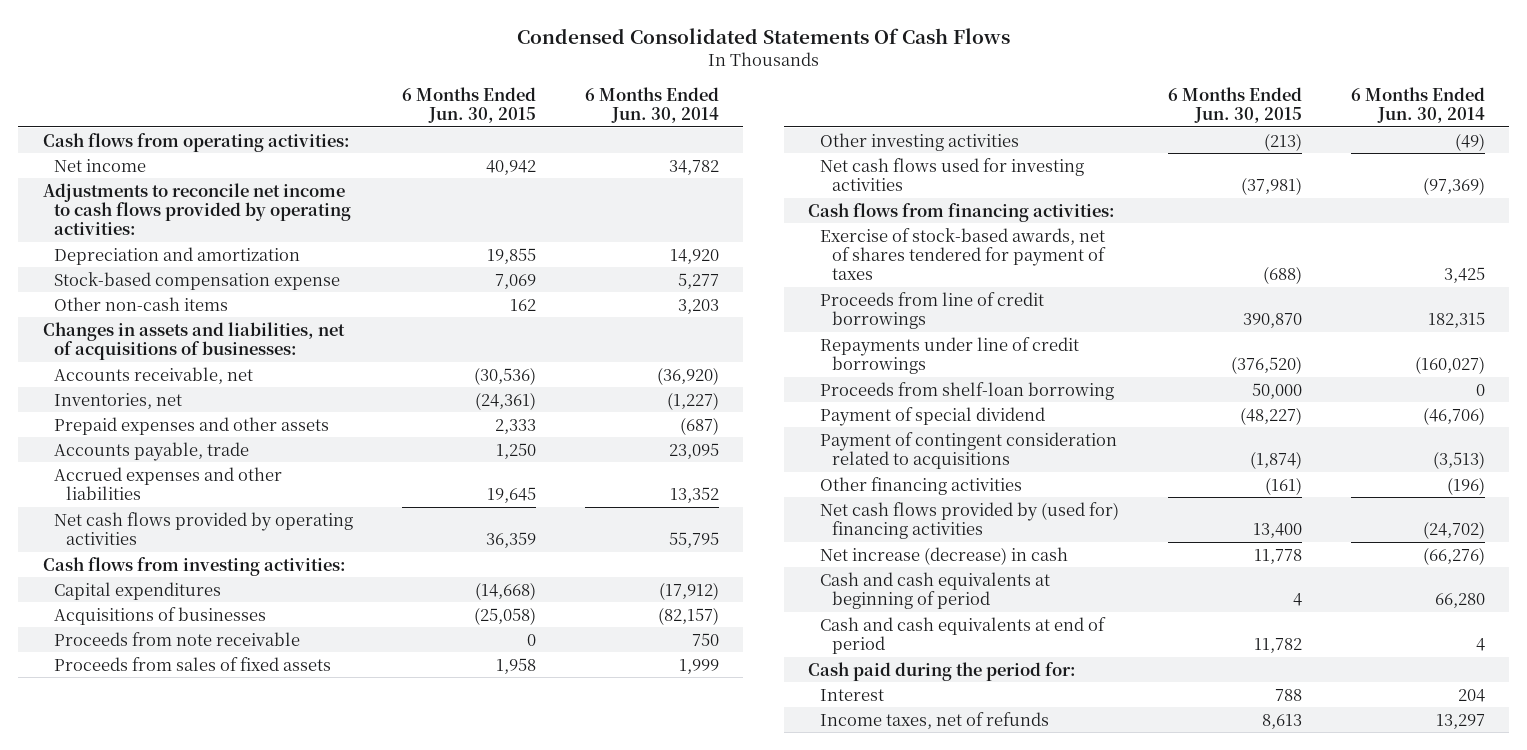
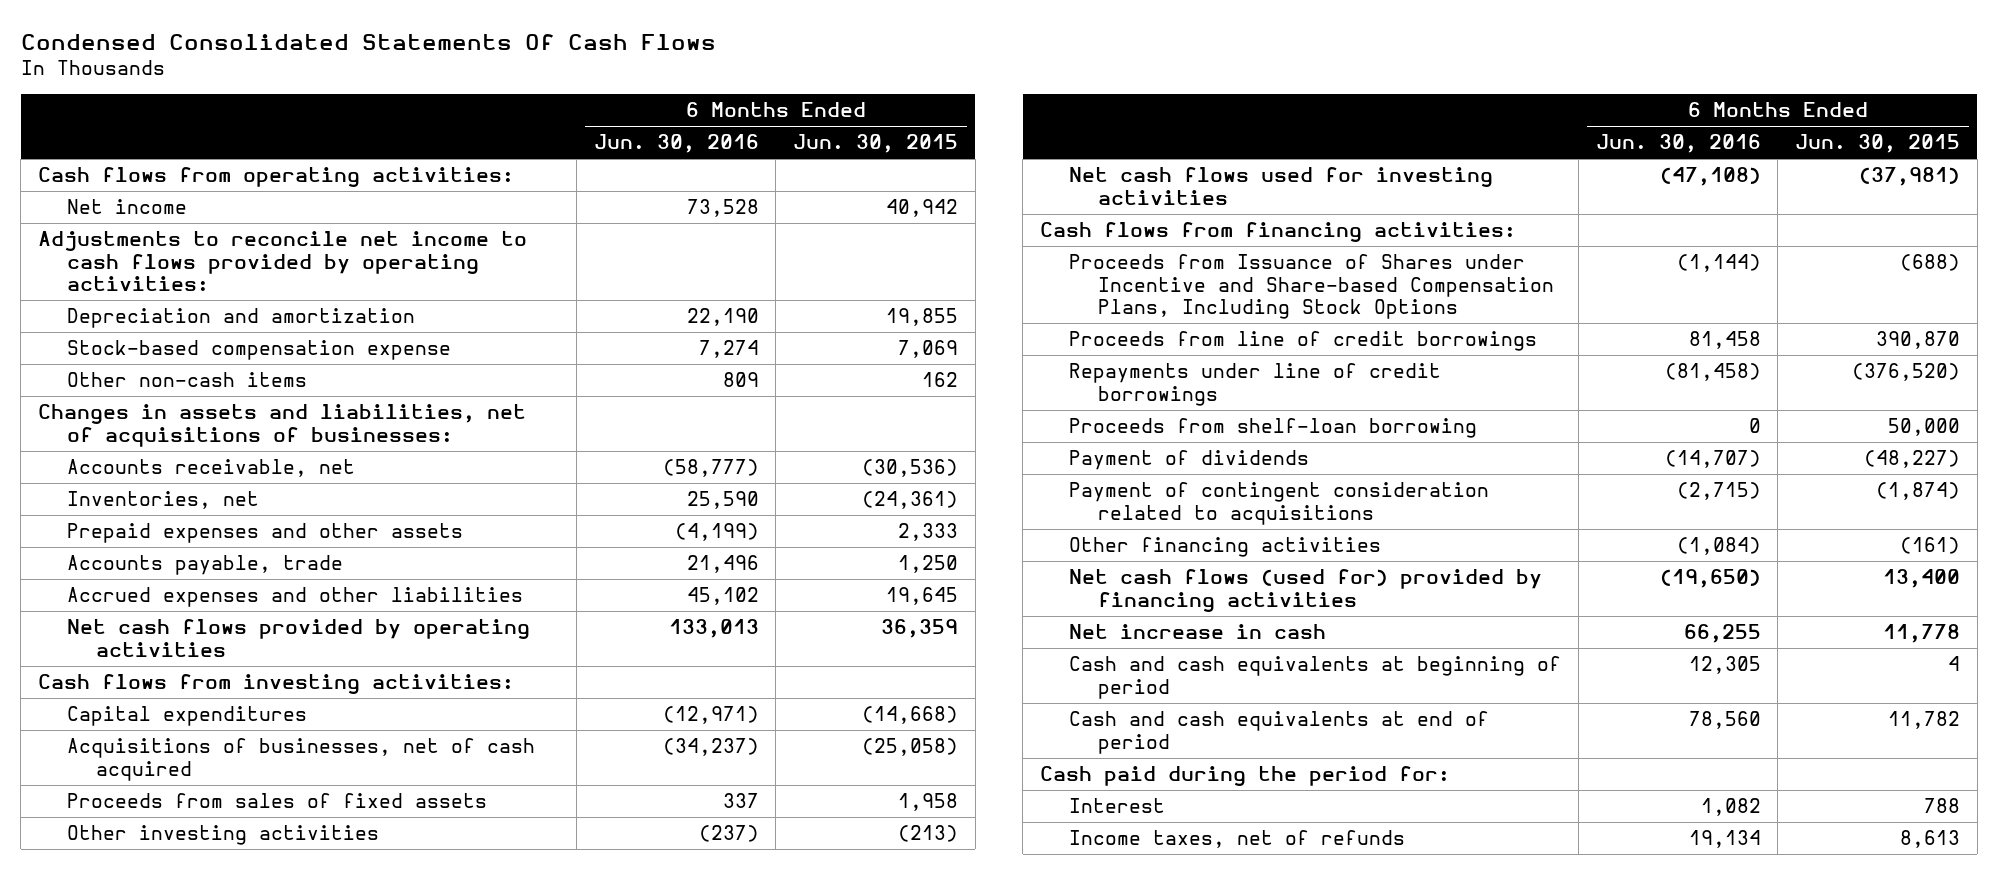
[584,86,719,124] 6 Months Ended Jun. 30, 2014 -> none
none -> [593,134,759,154] Jun. 30, 2016
[54,631,301,646] Proceeds from note receivable -> none
[54,606,267,625] Acquisitions of businesses -> [67,738,536,781] Acquisitions of businesses, net of cash acquired
[820,227,1106,281] Exercise of stock-based awards, net of shares tendered for payment of taxes -> [1069,254,1555,320] Proceeds from Issuance of Shares under Incentive and Share-based Compensation Plans, Including Stock Options
[820,406,1046,426] Payment of special dividend -> [1069,450,1310,471] Payment of dividends
[820,501,1120,539] Net cash flows provided by (used for) financing activities -> [1069,569,1543,612] Net cash flows (used for) provided by financing activities
[820,546,1069,565] Net increase (decrease) in cash -> [1069,624,1327,640] Net increase in cash

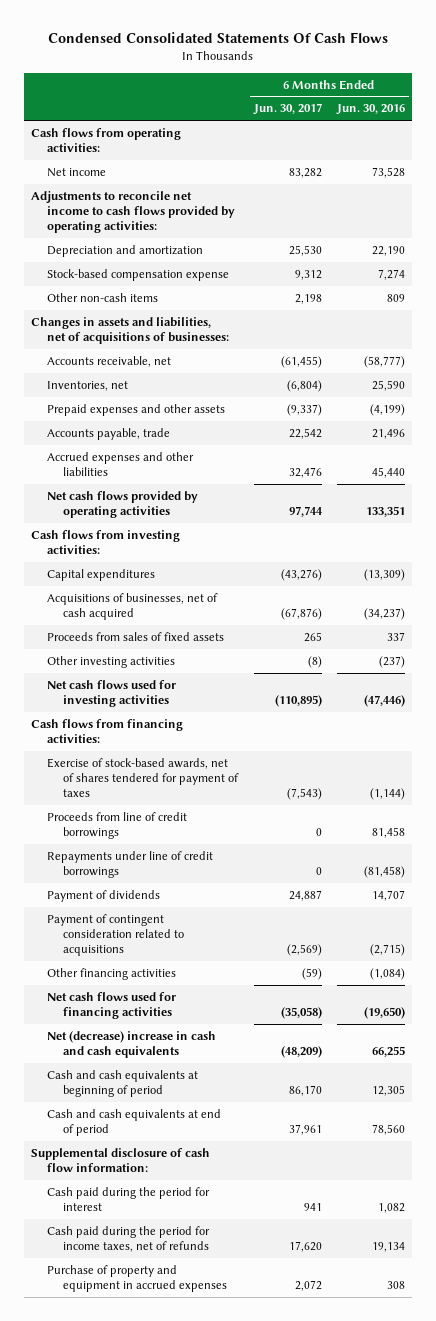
[793,134,959,154] Jun. 30, 2015 -> none
none -> [252,103,322,116] Jun. 30, 2017
[686,587,759,606] 45,102 -> [371,467,405,479] 45,440
[668,619,759,639] 133,013 -> [365,506,405,518] 133,351
[662,706,759,725] (12,971) -> [363,568,405,581] (13,309)
[1659,167,1761,187] (47,108) -> [363,695,405,708] (47,446)
[1069,254,1555,320] Proceeds from Issuance of Shares under Incentive and Share-based Compensation Plans, Including Stock Options -> [47,757,240,798] Exercise of stock-based awards, net of shares tendered for payment of taxes
[1069,418,1478,439] Proceeds from shelf-loan borrowing -> none
[1664,450,1761,469] (14,707) -> [371,889,405,901] 14,707
[1069,569,1543,612] Net cash flows (used for) provided by financing activities -> [47,991,177,1020] Net cash flows used for financing activities
[1069,624,1327,640] Net increase in cash -> [47,1030,217,1059] Net (decrease) increase in cash and cash equivalents
[1039,766,1450,787] Cash paid during the period for: -> none
none -> [31,1147,211,1173] Supplemental disclosure of cash flow information:
[1069,798,1166,814] Interest -> [47,1186,211,1212] Cash paid during the period for interest
[1069,830,1406,849] Income taxes, net of refunds -> [47,1225,211,1253] Cash paid during the period for income taxes, net of refunds
none -> [47,1264,228,1293] Purchase of property and equipment in accrued expenses

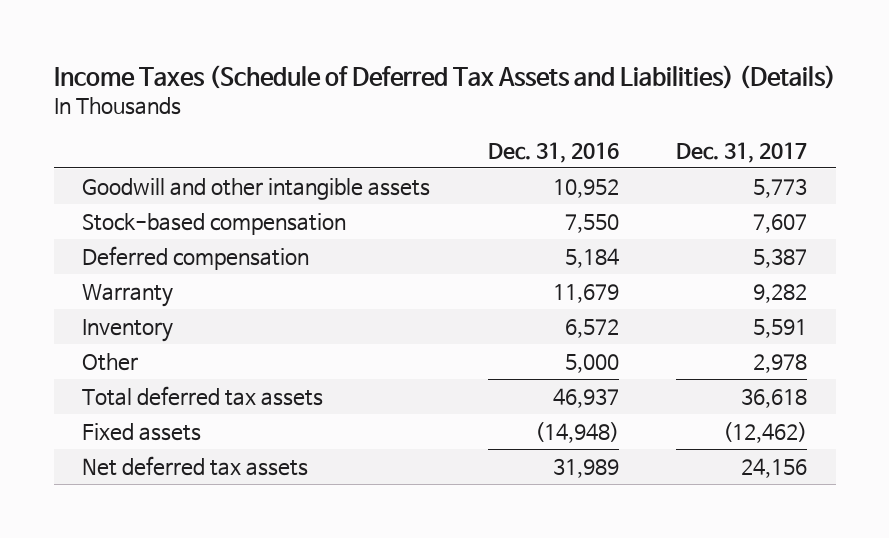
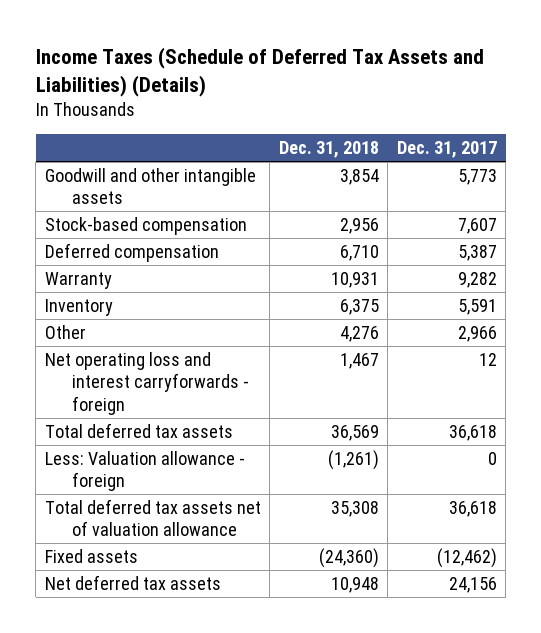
[487,141,619,163] Dec. 31, 2016 -> none
none -> [278,140,379,158] Dec. 31, 2018
[753,353,808,373] 2,978 -> [457,325,497,342] 2,966
none -> [44,351,249,415] Net operating loss and interest carryforwards - foreign
none -> [44,450,245,492] Less: Valuation allowance - foreign
none -> [44,498,261,537] Total deferred tax assets net of valuation allowance

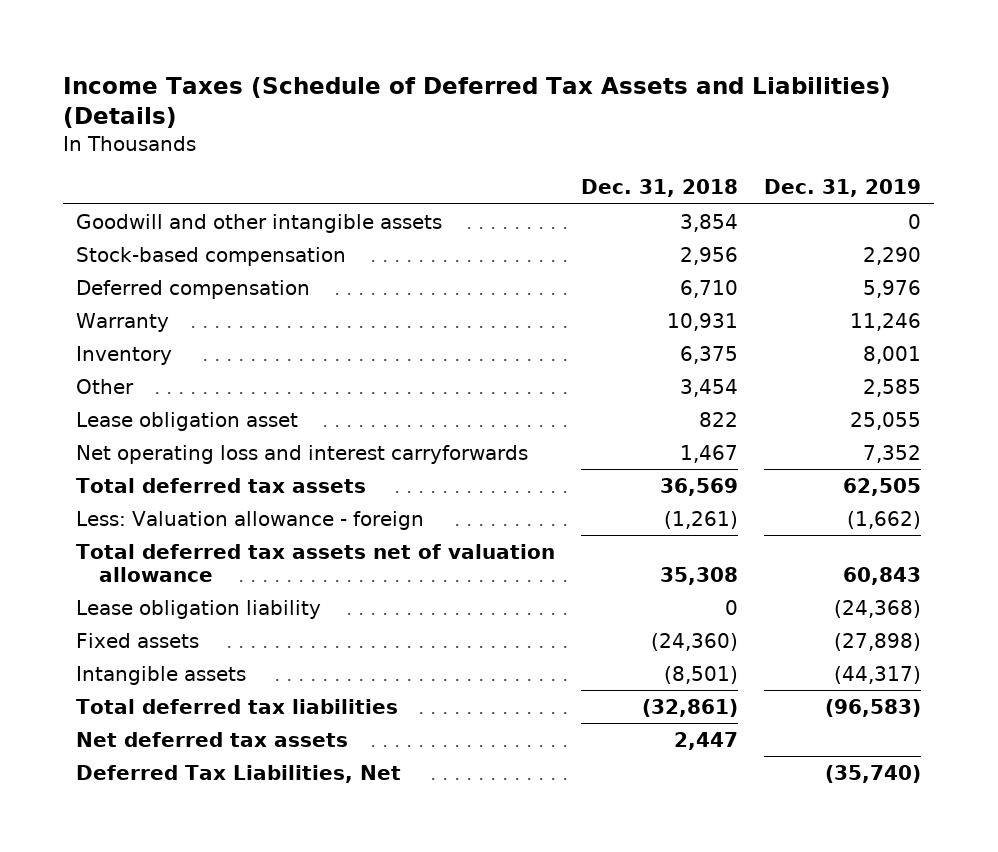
[396,140,497,158] Dec. 31, 2017 -> none
none -> [764,179,922,198] Dec. 31, 2019
[339,325,379,342] 4,276 -> [680,378,739,397] 3,454
none -> [76,411,299,431] Lease obligation asset
[44,351,249,415] Net operating loss and interest carryforwards - foreign -> [76,444,529,464] Net operating loss and interest carryforwards
none -> [76,599,322,619] Lease obligation liability
none -> [76,665,247,685] Intangible assets
none -> [76,698,399,714] Total deferred tax liabilities
[330,576,379,593] 10,948 -> [674,731,739,750] 2,447
none -> [76,764,402,783] Deferred Tax Liabilities, Net

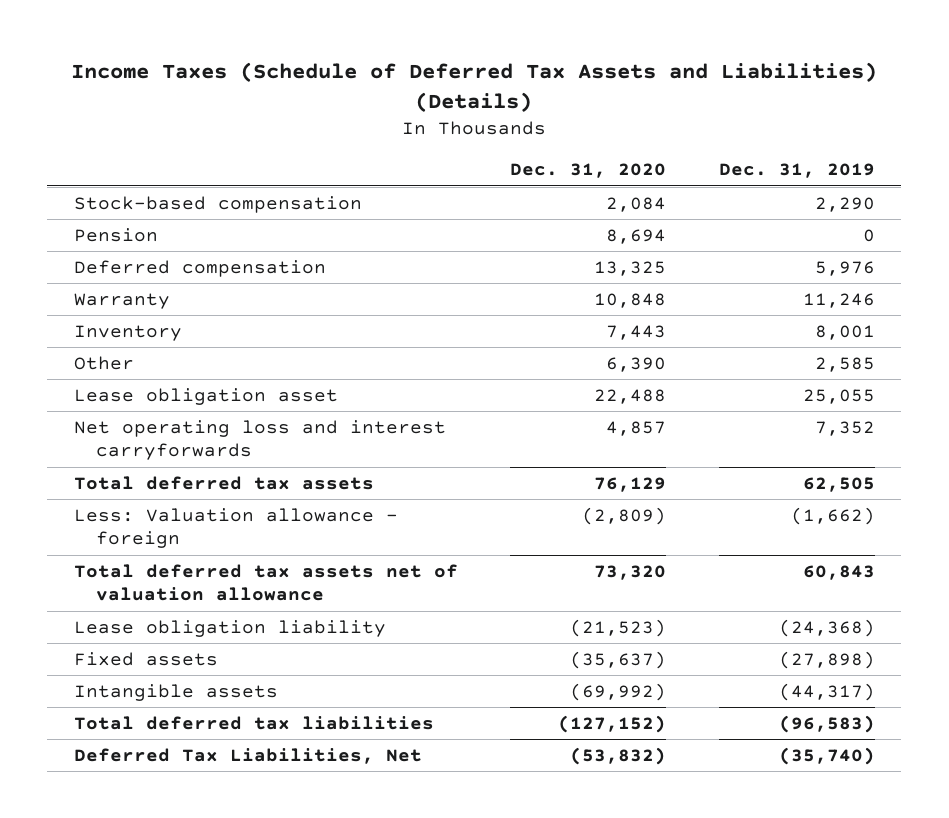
[581,179,739,198] Dec. 31, 2018 -> none
none -> [510,163,667,179] Dec. 31, 2020
[76,213,443,233] Goodwill and other intangible assets -> none
none -> [73,227,158,242] Pension
[76,731,349,747] Net deferred tax assets -> none

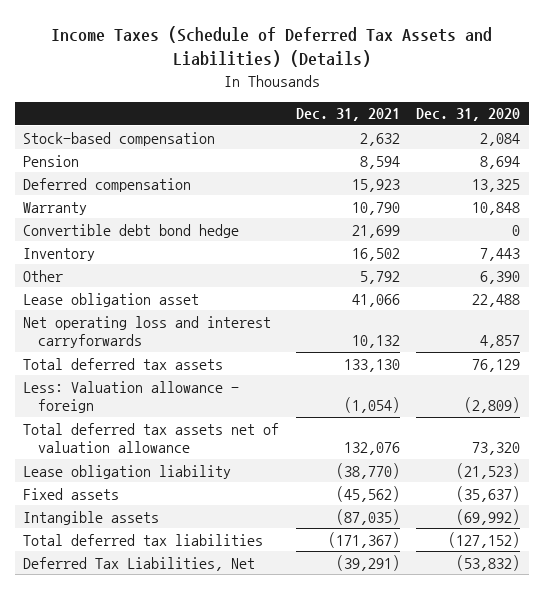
[718,163,875,179] Dec. 31, 2019 -> none
none -> [295,108,400,122] Dec. 31, 2021
none -> [23,223,240,238] Convertible debt bond hedge

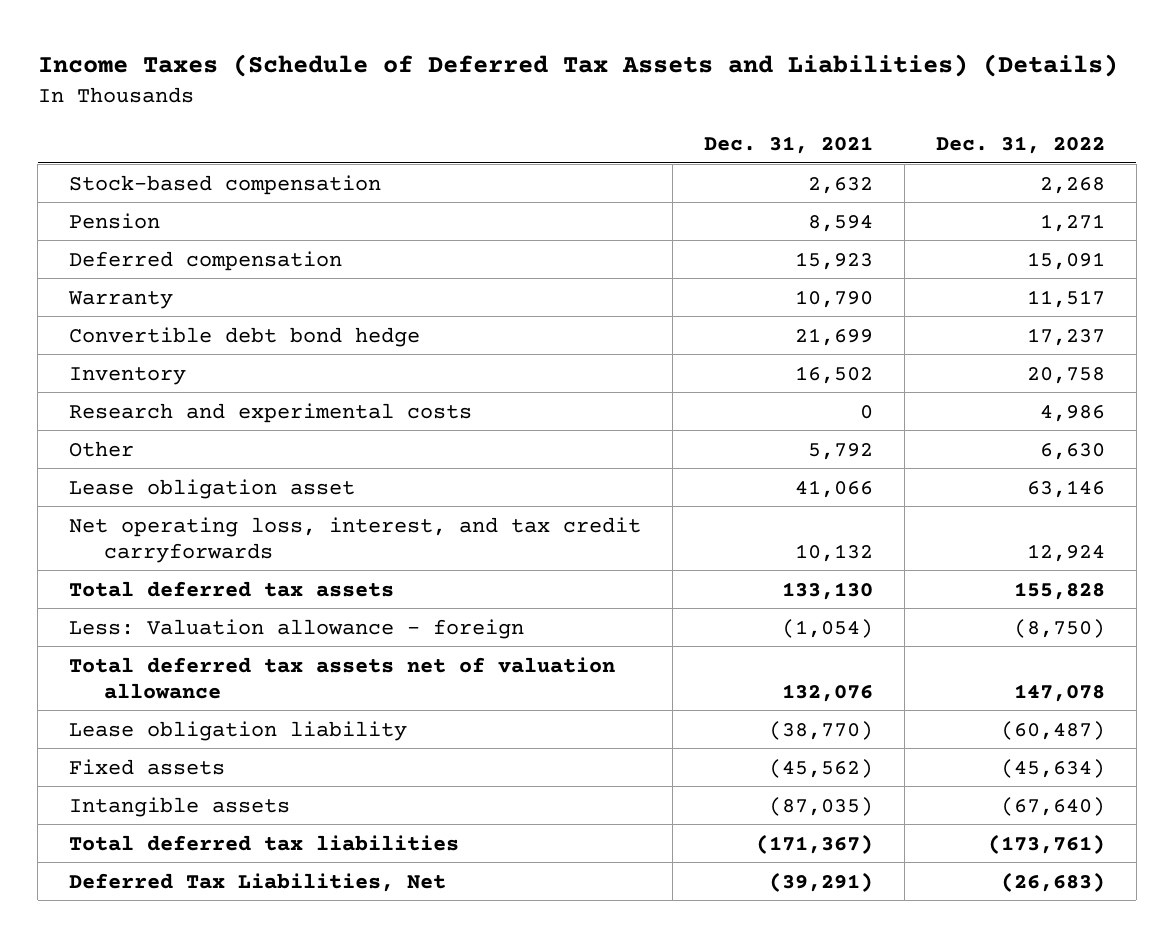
[416,108,521,122] Dec. 31, 2020 -> none
none -> [935,135,1105,154] Dec. 31, 2022
none -> [69,402,473,423] Research and experimental costs
[23,315,272,349] Net operating loss and interest carryforwards -> [69,516,642,563] Net operating loss, interest, and tax credit carryforwards

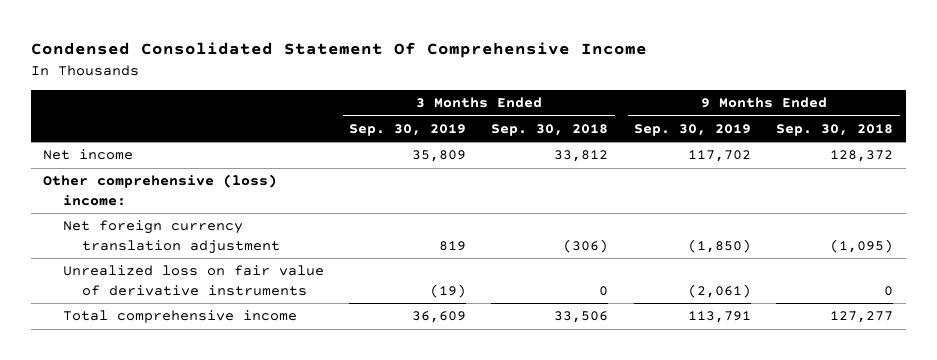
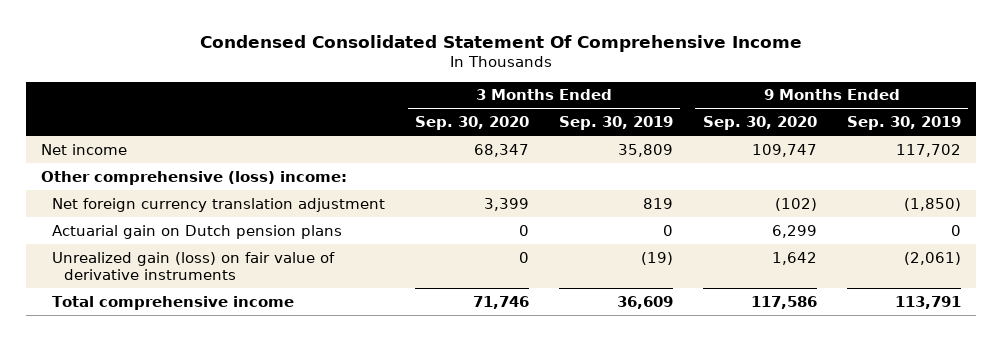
[491,123,609,136] Sep. 30, 2018 -> none
[776,123,894,136] Sep. 30, 2018 -> none
none -> [415,116,530,131] Sep. 30, 2020
none -> [702,116,817,131] Sep. 30, 2020
none -> [52,224,343,239] Actuarial gain on Dutch pension plans
[62,265,324,296] Unrealized loss on fair value of derivative instruments -> [52,251,336,280] Unrealized gain (loss) on fair value of derivative instruments

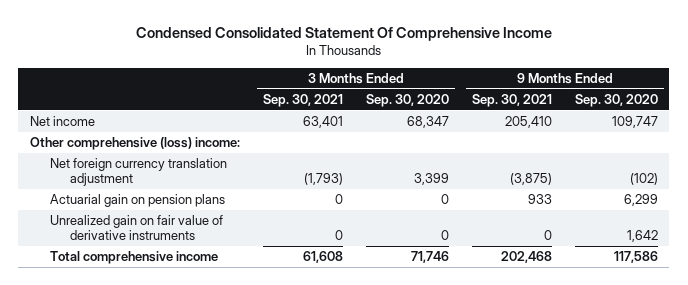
[558,116,673,131] Sep. 30, 2019 -> none
[846,116,961,131] Sep. 30, 2019 -> none
none -> [262,93,343,107] Sep. 30, 2021
none -> [471,93,552,107] Sep. 30, 2021
[52,224,343,239] Actuarial gain on Dutch pension plans -> [49,194,225,208] Actuarial gain on pension plans
[52,251,336,280] Unrealized gain (loss) on fair value of derivative instruments -> [49,215,223,241] Unrealized gain on fair value of derivative instruments

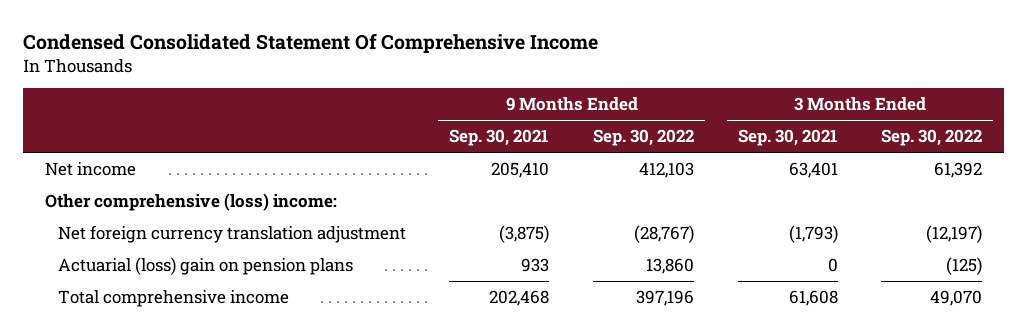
[365,93,449,107] Sep. 30, 2020 -> none
[574,93,658,107] Sep. 30, 2020 -> none
none -> [592,129,694,147] Sep. 30, 2022
none -> [881,129,983,147] Sep. 30, 2022
[49,215,223,241] Unrealized gain on fair value of derivative instruments -> none
[49,194,225,208] Actuarial gain on pension plans -> [57,256,353,275] Actuarial (loss) gain on pension plans

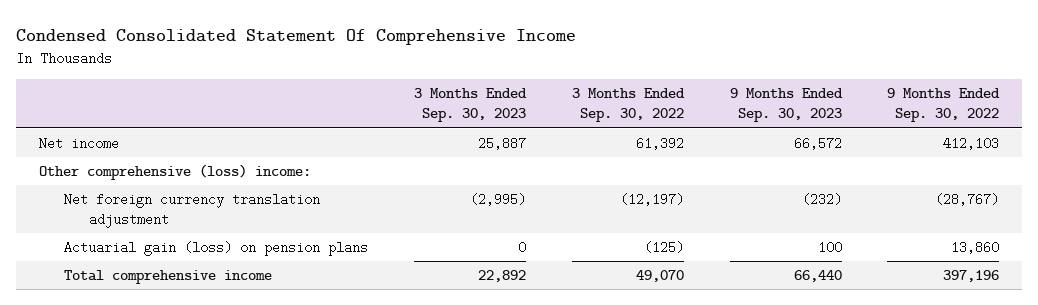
[449,129,550,147] Sep. 30, 2021 -> none
[737,129,838,147] Sep. 30, 2021 -> none
none -> [413,88,527,123] 3 Months Ended Sep. 30, 2023
none -> [729,88,843,123] 9 Months Ended Sep. 30, 2023
[57,256,353,275] Actuarial (loss) gain on pension plans -> [64,241,369,257] Actuarial gain (loss) on pension plans

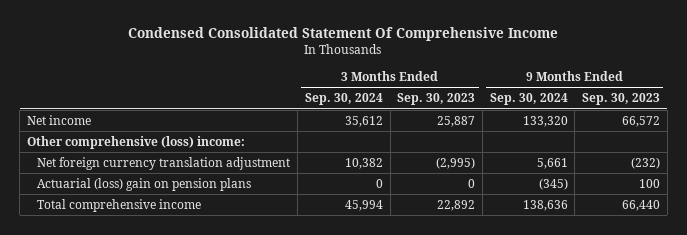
[571,88,685,123] 3 Months Ended Sep. 30, 2022 -> none
[887,88,1001,123] 9 Months Ended Sep. 30, 2022 -> none
none -> [304,93,383,106] Sep. 30, 2024
none -> [489,93,568,106] Sep. 30, 2024
[64,241,369,257] Actuarial gain (loss) on pension plans -> [37,177,252,191] Actuarial (loss) gain on pension plans

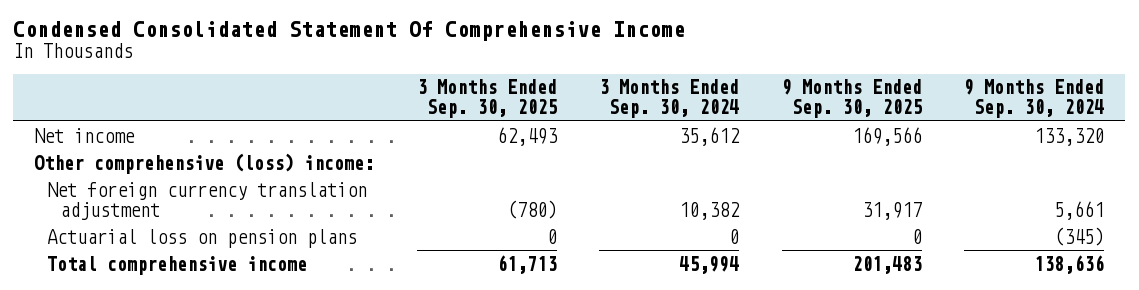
[397,93,476,106] Sep. 30, 2023 -> none
[581,93,660,106] Sep. 30, 2023 -> none
none -> [416,79,557,119] 3 Months Ended Sep. 30, 2025
none -> [781,79,922,119] 9 Months Ended Sep. 30, 2025
[37,177,252,191] Actuarial (loss) gain on pension plans -> [47,228,358,248] Actuarial loss on pension plans

